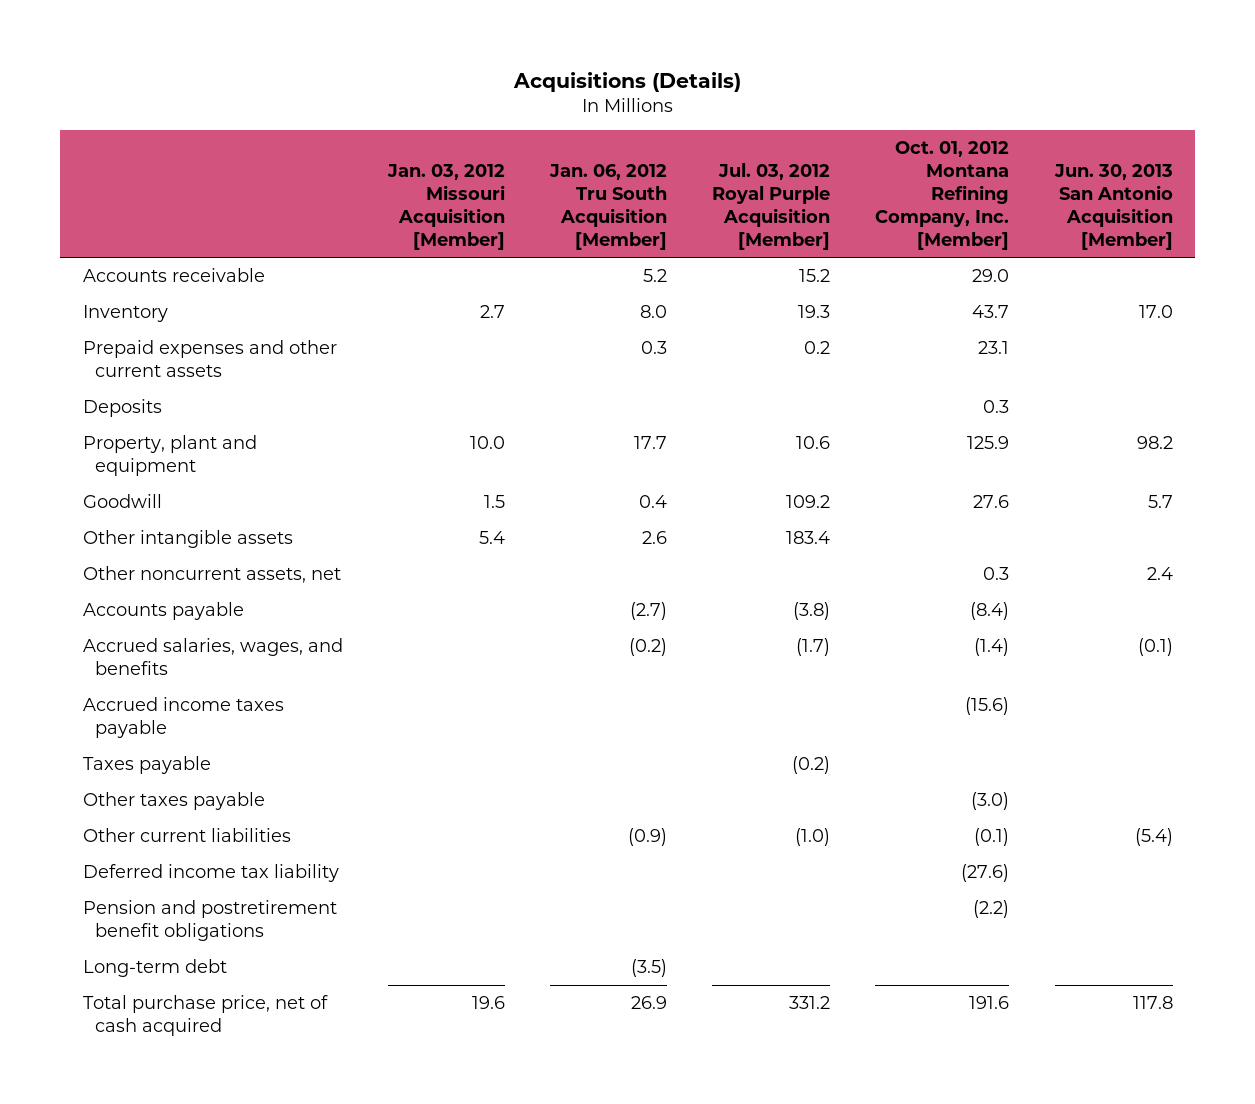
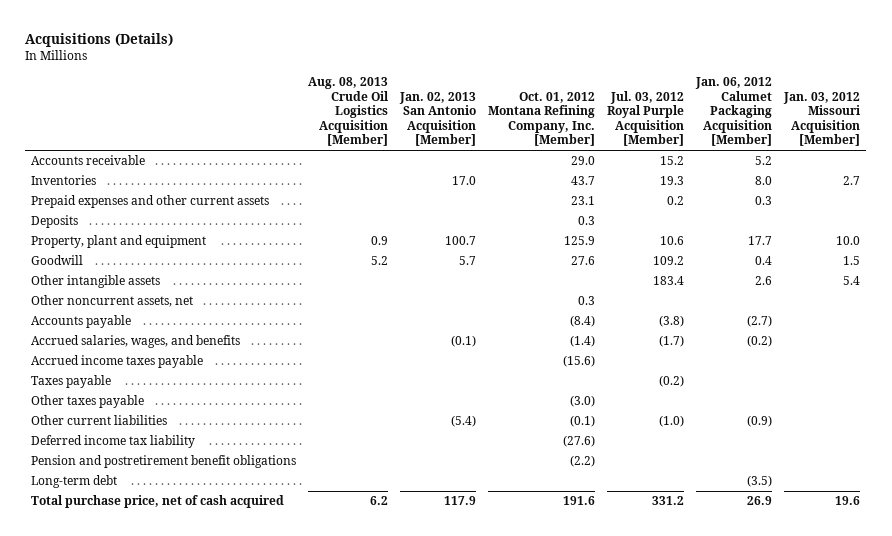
[548,163,667,250] Jan. 06, 2012 Tru South Acquisition [Member] -> none
[1053,163,1173,250] Jun. 30, 2013 San Antonio Acquisition [Member] -> none
none -> [308,77,390,147] Aug. 08, 2013 Crude Oil Logistics Acquisition [Member]
none -> [399,91,477,147] Jan. 02, 2013 San Antonio Acquisition [Member]
none -> [695,77,773,147] Jan. 06, 2012 Calumet Packaging Acquisition [Member]
[82,305,168,323] Inventory -> [31,175,97,186] Inventories

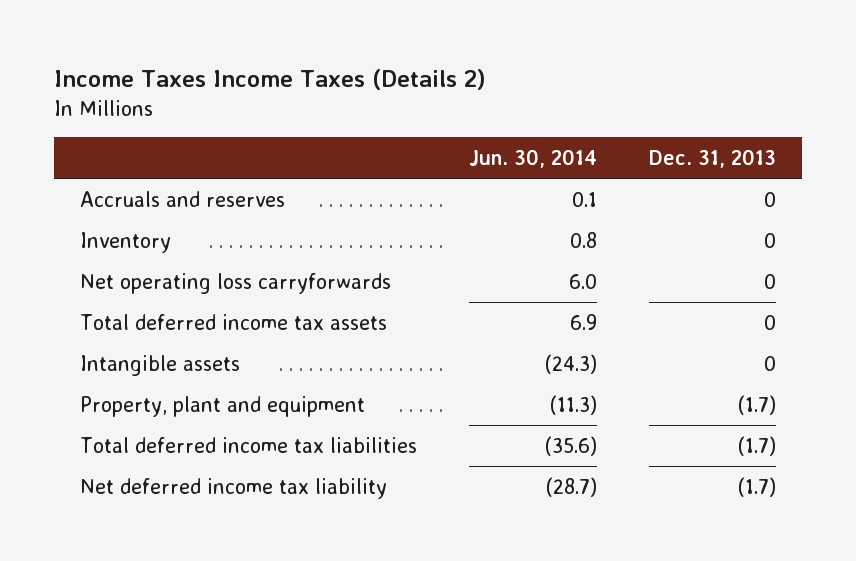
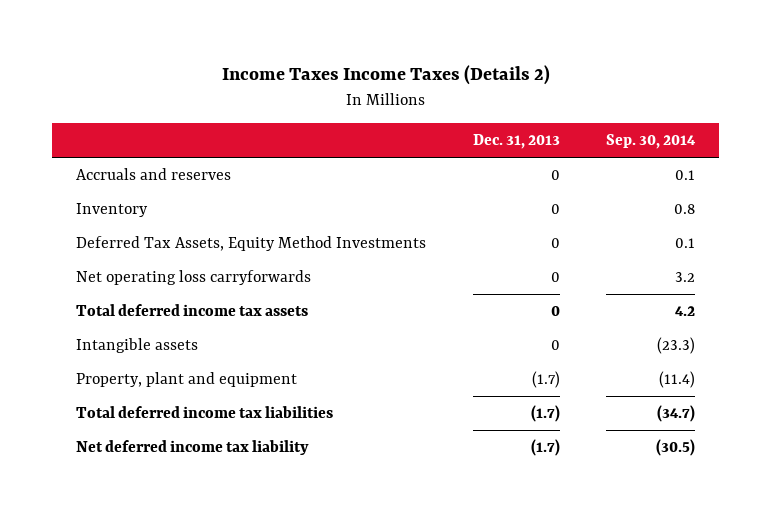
[469,149,598,169] Jun. 30, 2014 -> none
none -> [606,134,697,150] Sep. 30, 2014
none -> [75,236,426,252] Deferred Tax Assets, Equity Method Investments

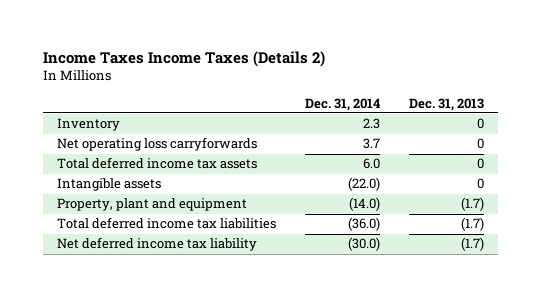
[606,134,697,150] Sep. 30, 2014 -> none
none -> [304,97,380,111] Dec. 31, 2014
[75,168,231,181] Accruals and reserves -> none
[75,236,426,252] Deferred Tax Assets, Equity Method Investments -> none

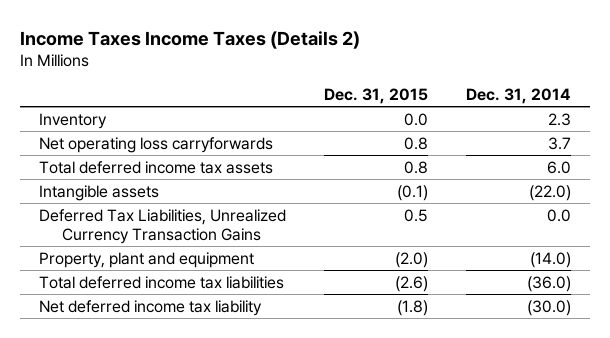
[408,97,484,111] Dec. 31, 2013 -> none
none -> [323,87,428,104] Dec. 31, 2015
none -> [38,208,286,244] Deferred Tax Liabilities, Unrealized Currency Transaction Gains

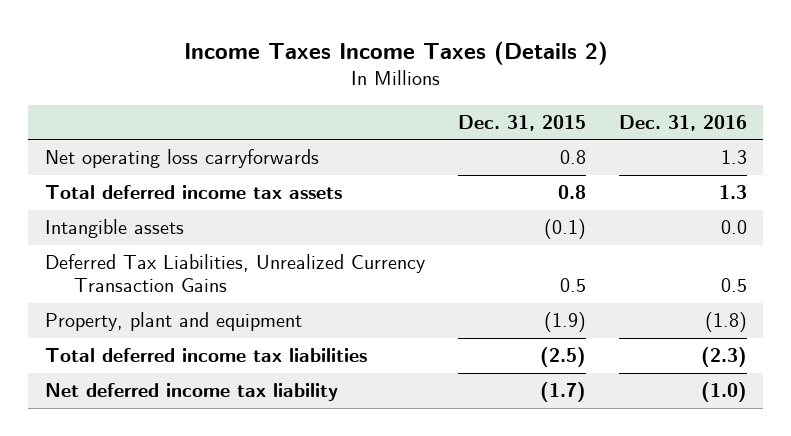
[465,87,571,104] Dec. 31, 2014 -> none
none -> [618,114,747,131] Dec. 31, 2016
[38,112,107,129] Inventory -> none
[394,251,428,268] (2.0) -> [543,312,586,333] (1.9)
[394,275,428,292] (2.6) -> [539,347,586,368] (2.5)
[396,299,428,316] (1.8) -> [539,382,586,403] (1.7)

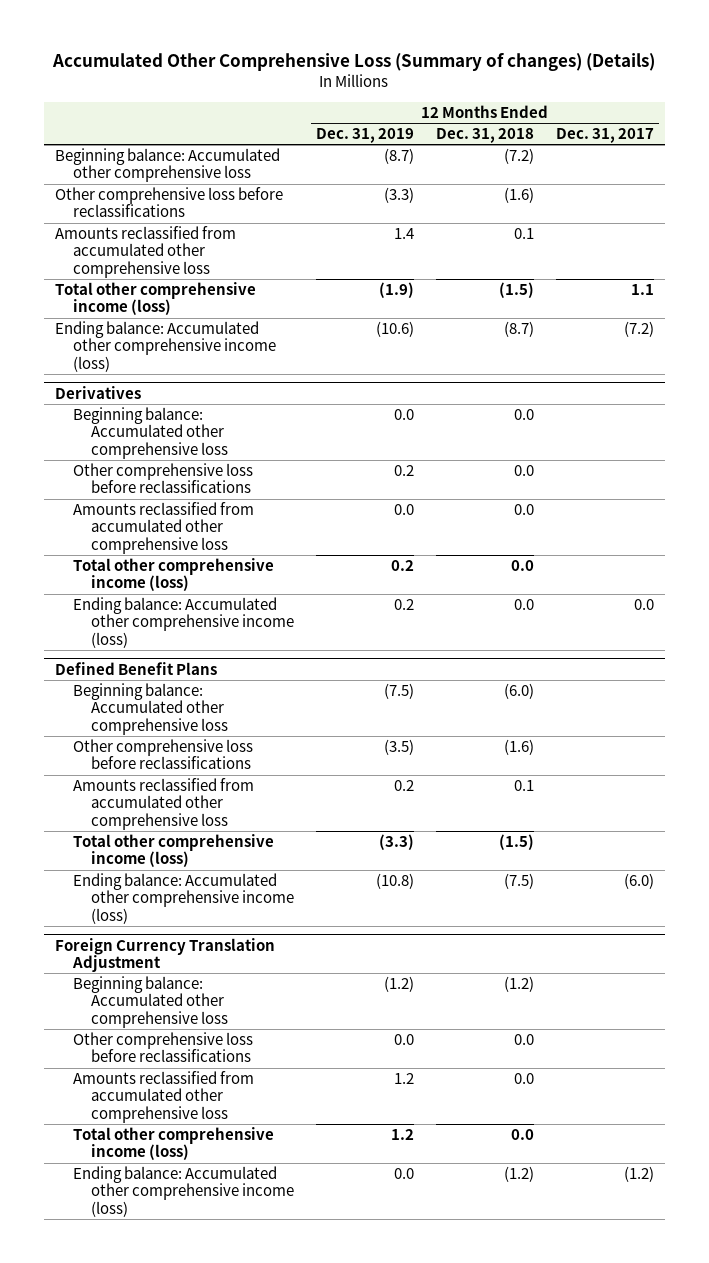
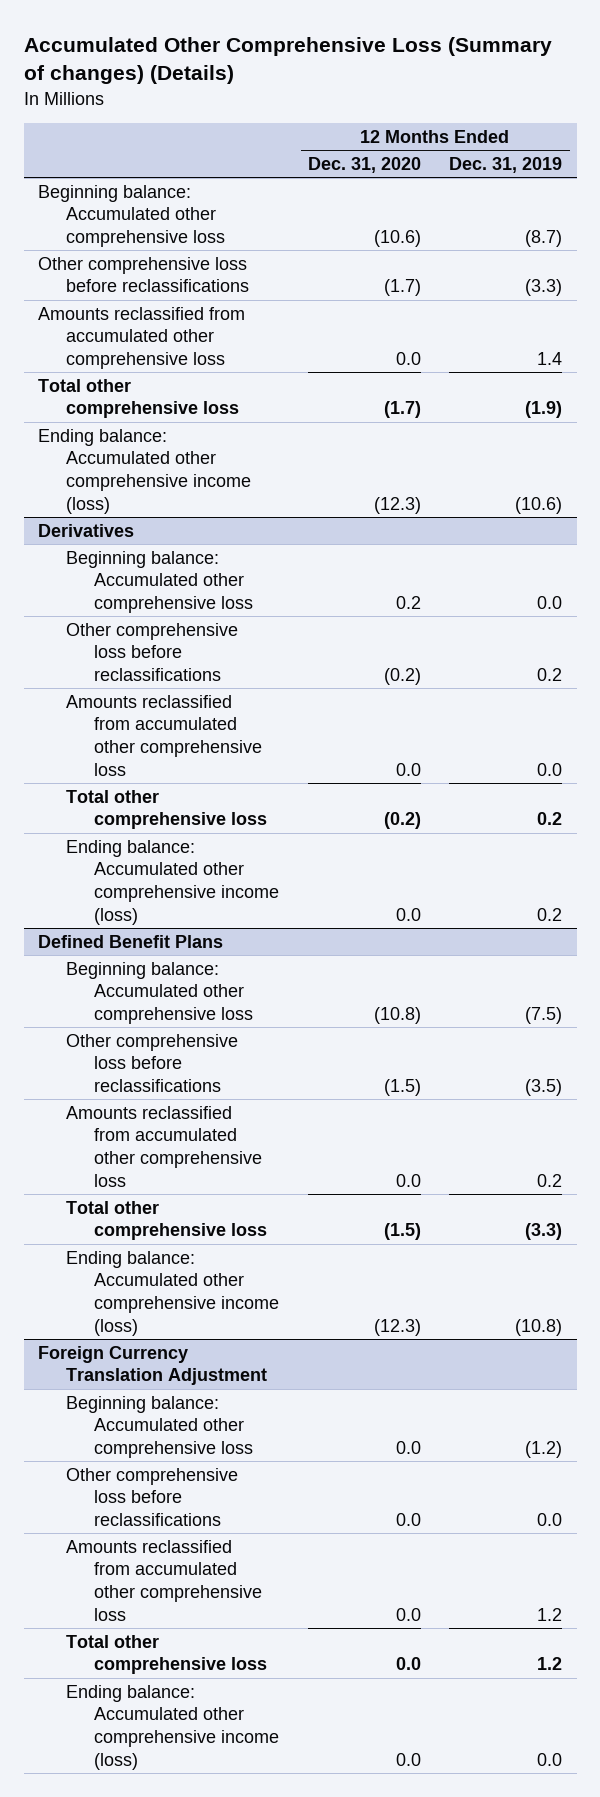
[436,128,535,144] Dec. 31, 2018 -> none
[555,128,654,144] Dec. 31, 2017 -> none
none -> [307,157,421,174] Dec. 31, 2020
[55,282,257,316] Total other comprehensive income (loss) -> [38,378,240,419] Total other comprehensive loss
[73,558,275,592] Total other comprehensive income (loss) -> [66,789,267,830] Total other comprehensive loss
[73,834,275,868] Total other comprehensive income (loss) -> [66,1200,267,1241] Total other comprehensive loss
[73,1127,275,1161] Total other comprehensive income (loss) -> [66,1634,267,1675] Total other comprehensive loss

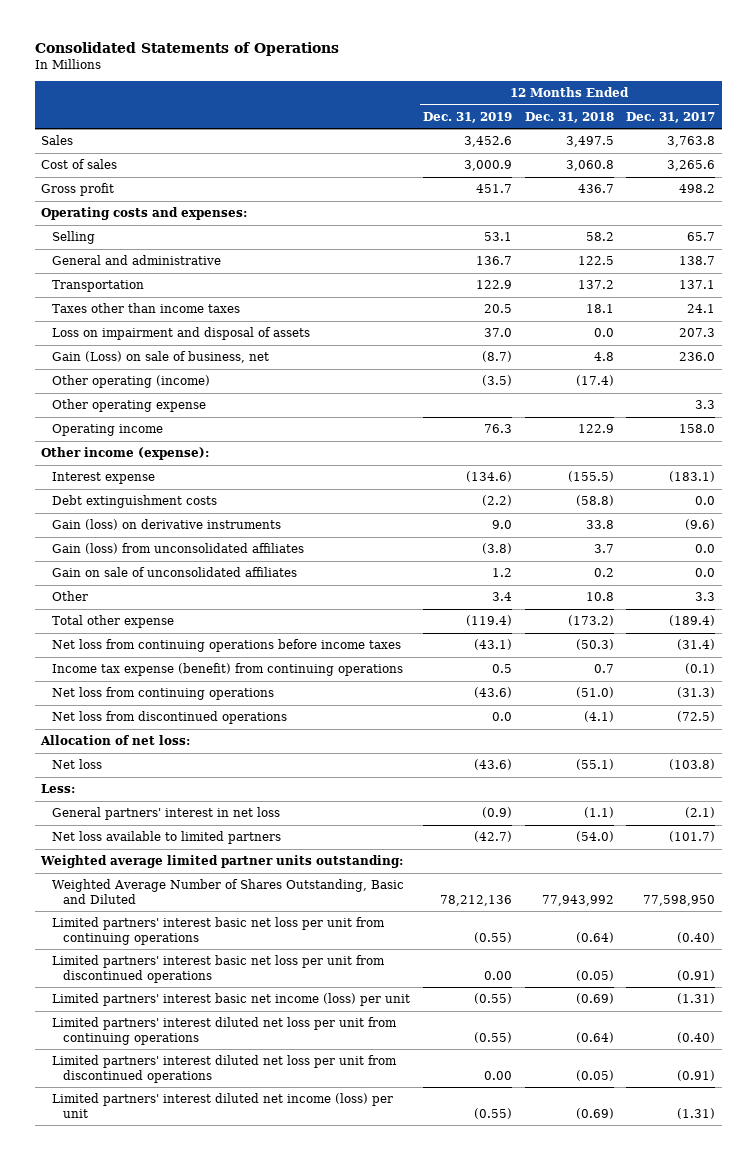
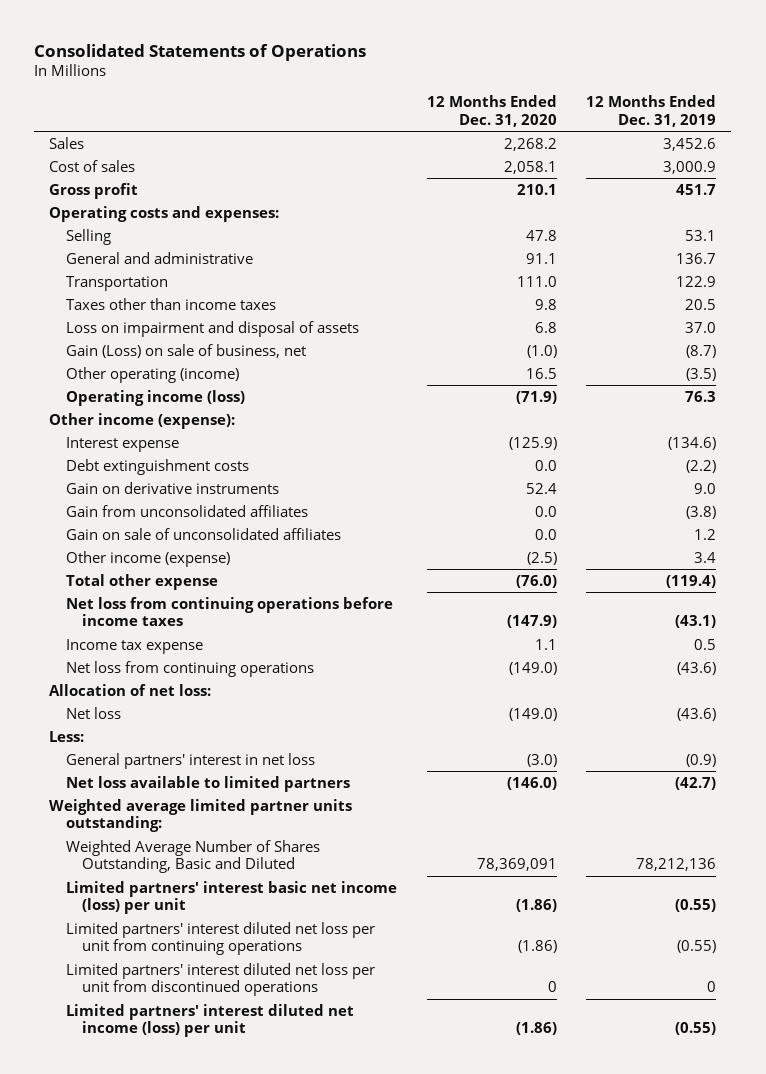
[524,111,614,123] Dec. 31, 2018 -> none
[626,111,716,123] Dec. 31, 2017 -> none
none -> [426,94,557,127] 12 Months Ended Dec. 31, 2020
[52,399,207,413] Other operating expense -> none
[52,424,164,437] Operating income -> [65,389,245,406] Operating income (loss)
[52,519,282,531] Gain (loss) on derivative instruments -> [65,481,279,494] Gain on derivative instruments
[52,543,305,555] Gain (loss) from unconsolidated affiliates -> [65,504,308,517] Gain from unconsolidated affiliates
[52,591,89,602] Other -> [65,550,230,567] Other income (expense)
[52,663,404,677] Income tax expense (benefit) from continuing operations -> [65,638,203,654] Income tax expense
[52,711,288,725] Net loss from discontinued operations -> none
[52,917,386,945] Limited partners' interest basic net loss per unit from continuing operations -> none
[52,955,386,983] Limited partners' interest basic net loss per unit from discontinued operations -> none
[483,1070,512,1080] 0.00 -> [707,981,717,993] 0

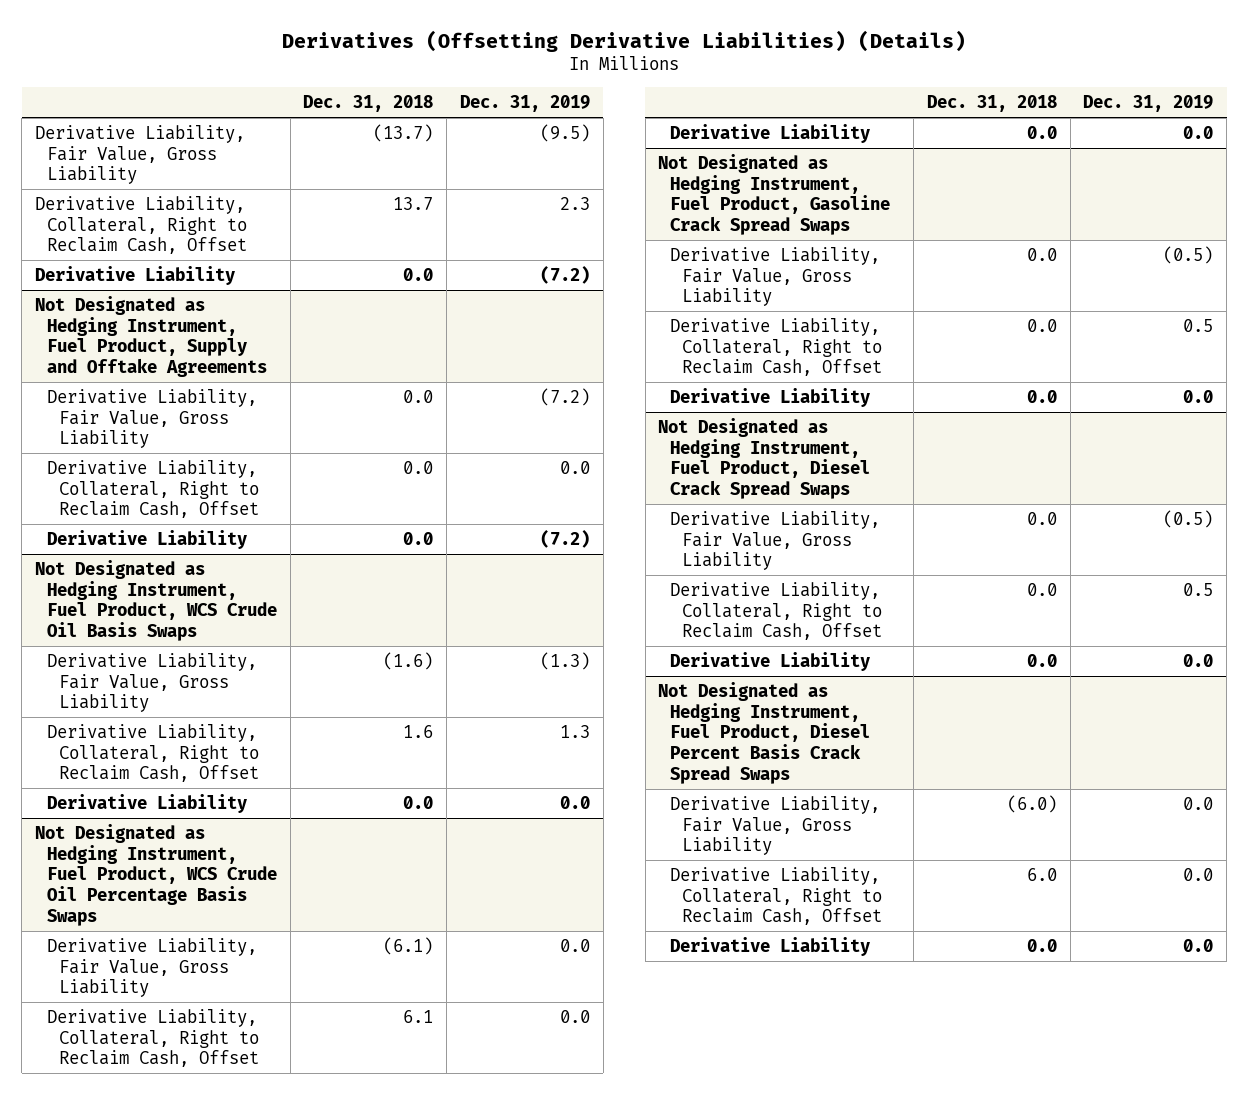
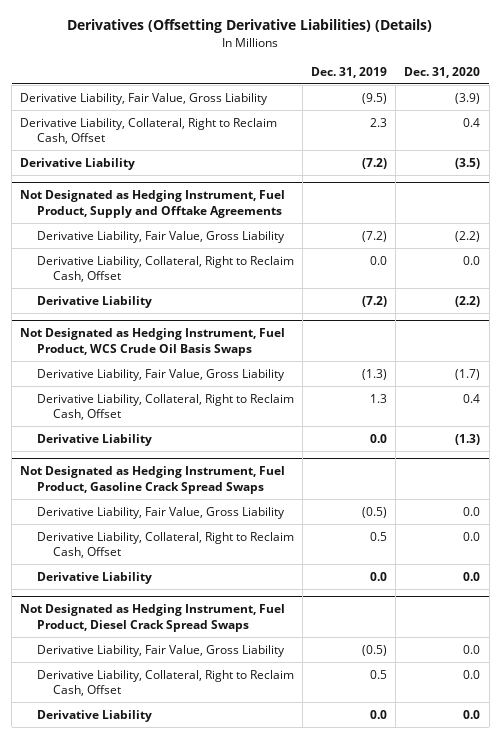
[303,95,434,113] Dec. 31, 2018 -> none
none -> [404,66,481,78] Dec. 31, 2020
[34,823,277,927] Not Designated as Hedging Instrument, Fuel Product, WCS Crude Oil Percentage Basis Swaps -> none
[46,937,257,998] Derivative Liability, Fair Value, Gross Liability -> none
[46,1008,259,1068] Derivative Liability, Collateral, Right to Reclaim Cash, Offset -> none
[670,123,871,143] Derivative Liability -> none
[658,681,871,785] Not Designated as Hedging Instrument, Fuel Product, Diesel Percent Basis Crack Spread Swaps -> none
[670,795,881,856] Derivative Liability, Fair Value, Gross Liability -> none
[670,866,883,926] Derivative Liability, Collateral, Right to Reclaim Cash, Offset -> none
[670,936,871,956] Derivative Liability -> none

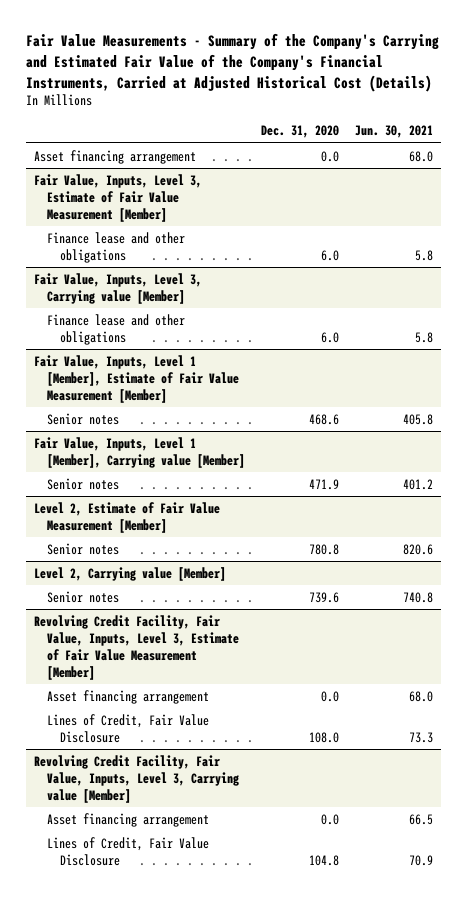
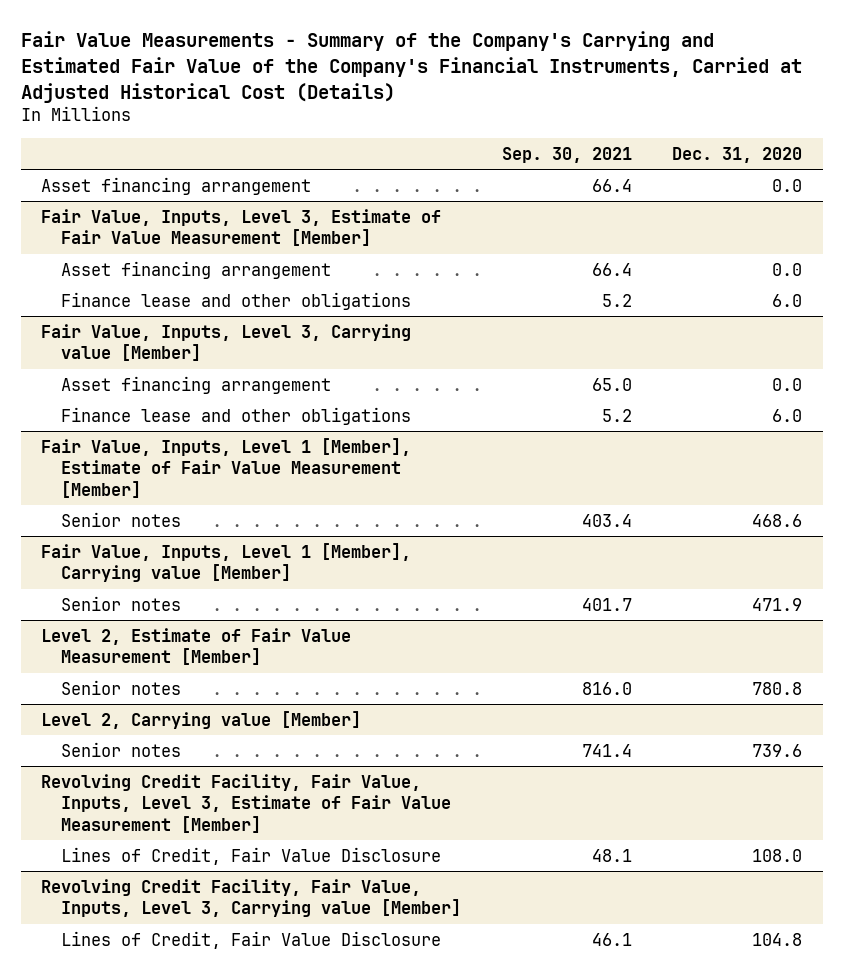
[354,125,433,139] Jun. 30, 2021 -> none
none -> [501,146,632,163] Sep. 30, 2021
none -> [61,260,332,279] Asset financing arrangement
none -> [61,375,332,394] Asset financing arrangement
[46,689,209,704] Asset financing arrangement -> none
[46,812,209,827] Asset financing arrangement -> none

